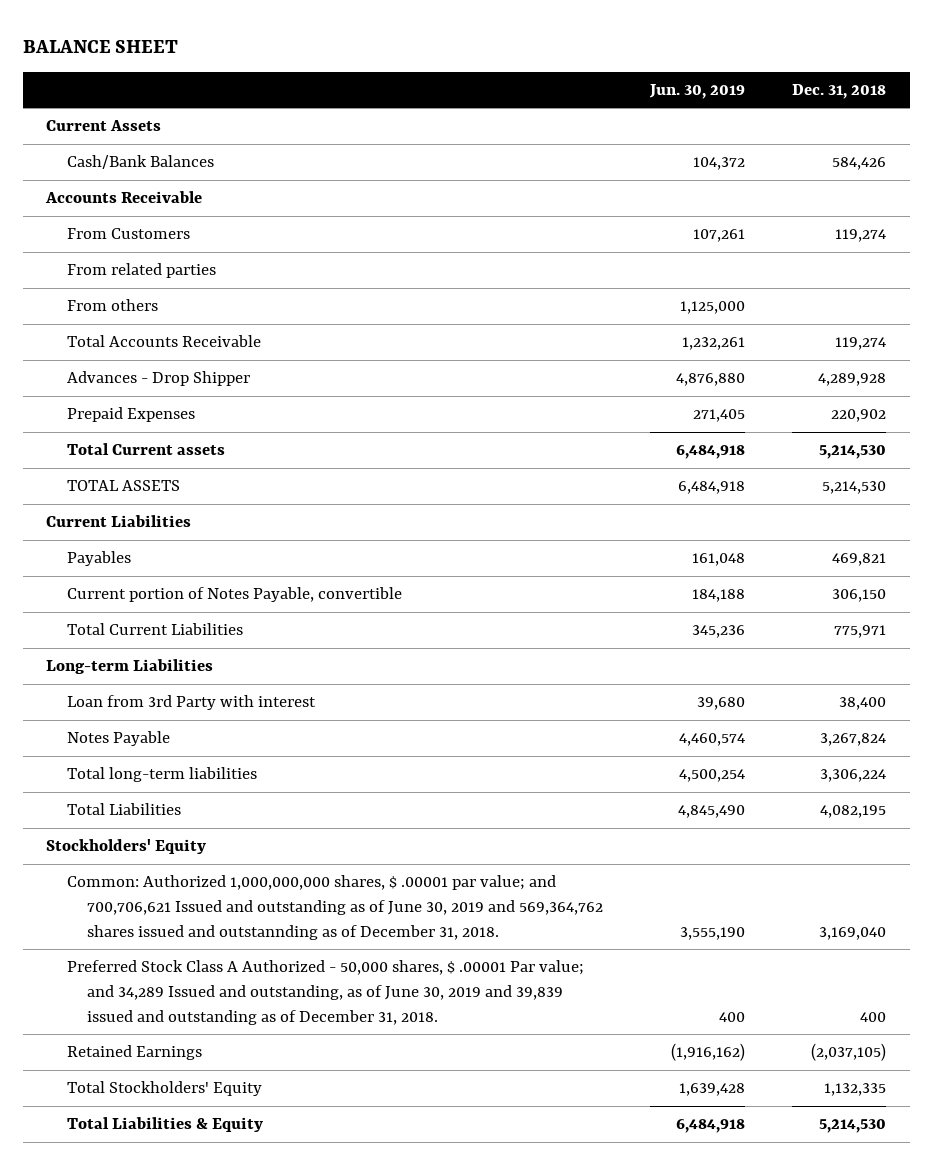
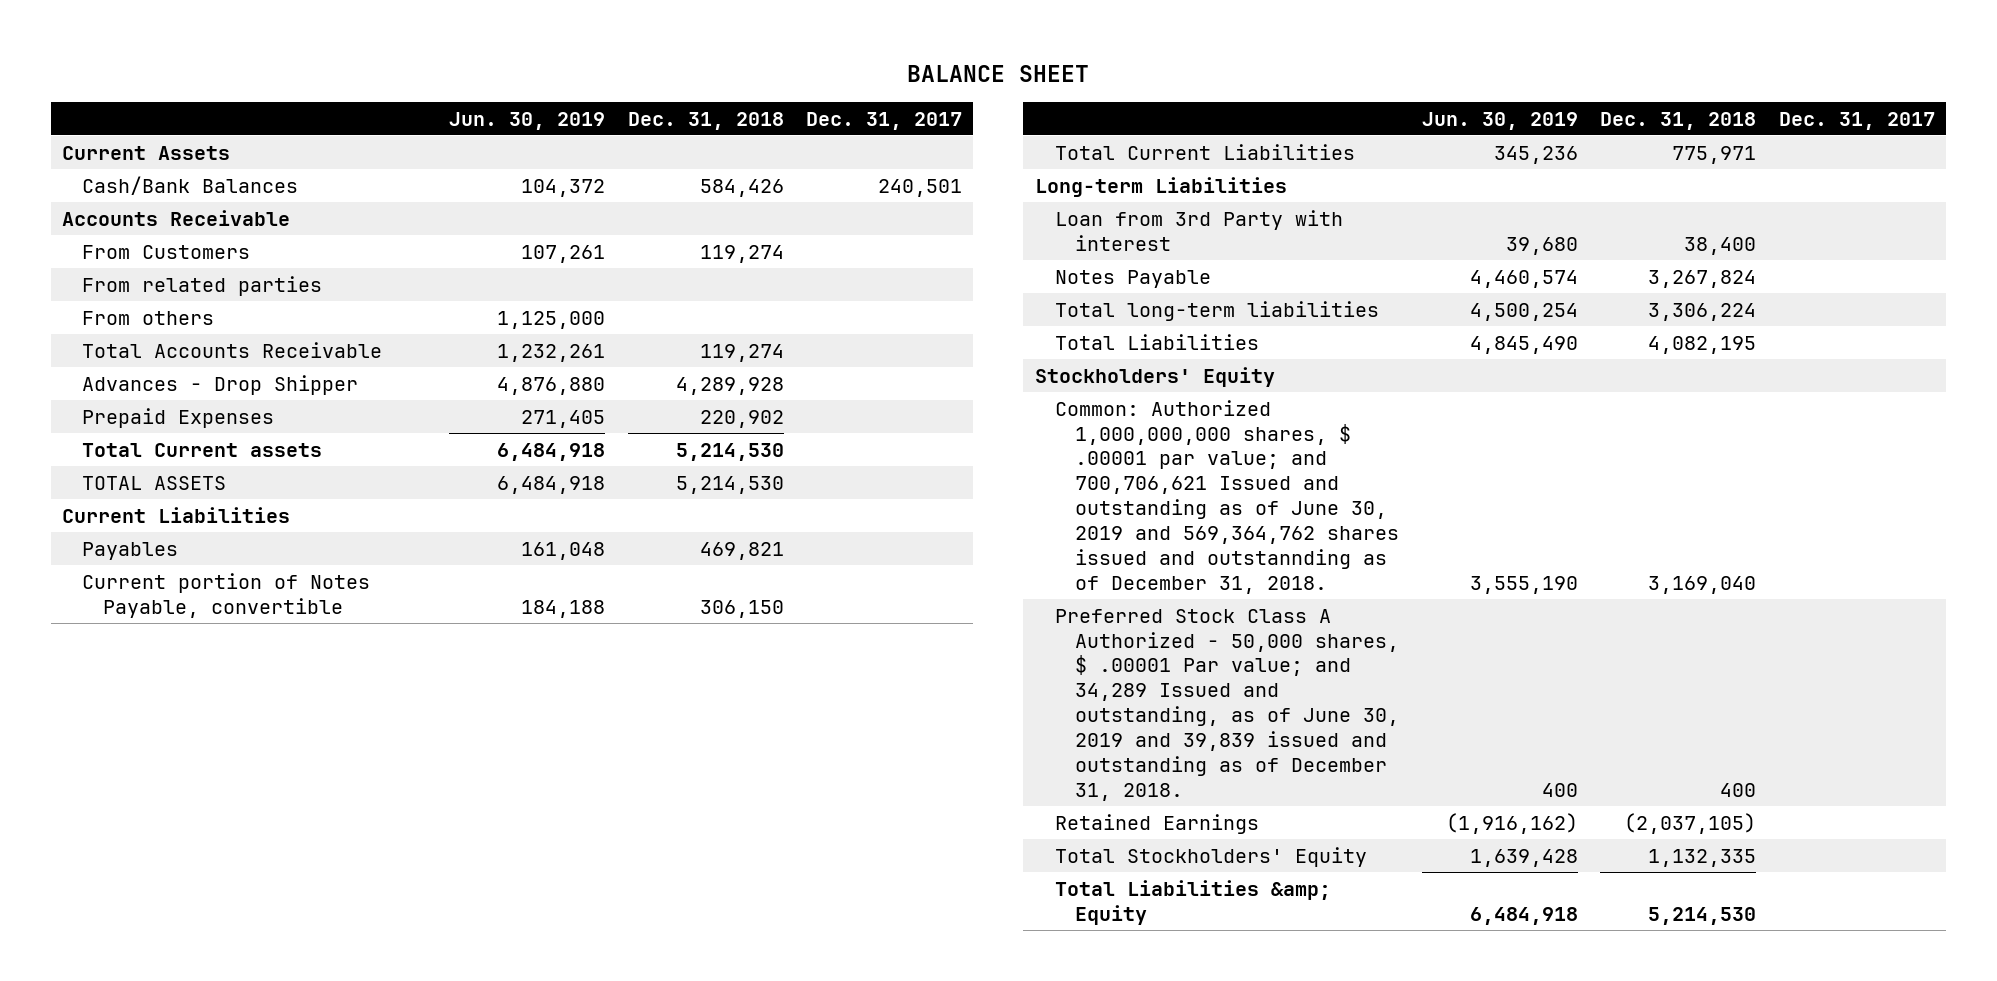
none -> [806,111,963,130] Dec. 31, 2017
[66,1117,263,1133] Total Liabilities & Equity -> [1055,879,1332,925] Total Liabilities &amp; Equity

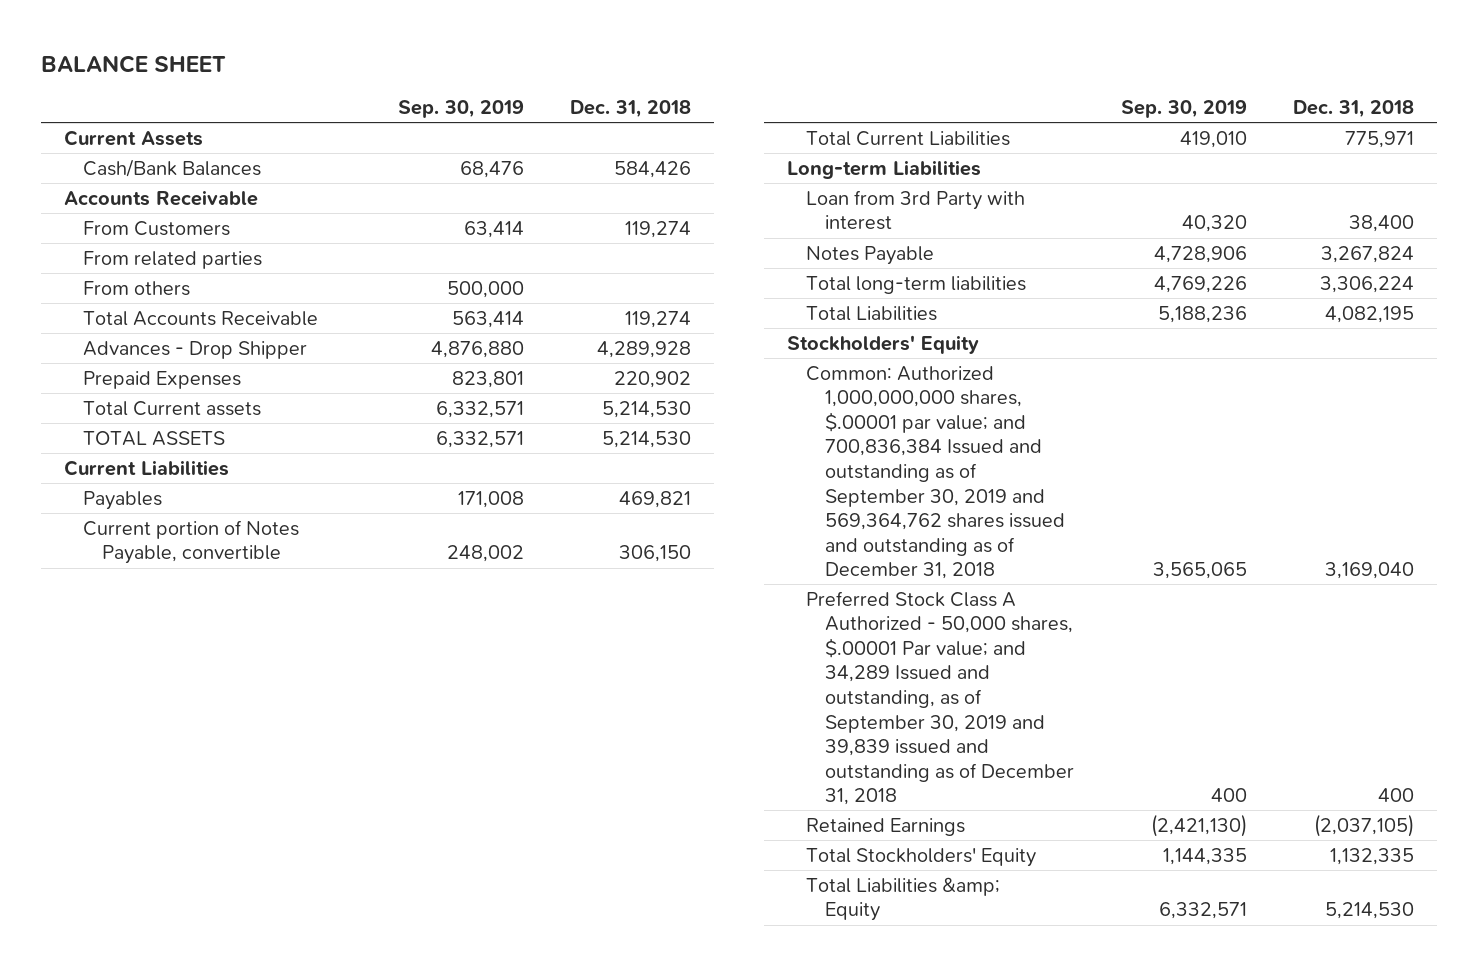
[449,111,606,130] Jun. 30, 2019 -> none
[806,111,963,130] Dec. 31, 2017 -> none
none -> [397,99,524,118] Sep. 30, 2019
[1055,399,1400,594] Common: Authorized 1,000,000,000 shares, $ .00001 par value; and 700,706,621 Issued and outstanding as of June 30, 2019 and 569,364,762 shares issued and outstannding as of December 31, 2018. -> [806,365,1065,580] Common: Authorized 1,000,000,000 shares, $.00001 par value; and 700,836,384 Issued and outstanding as of September 30, 2019 and 569,364,762 shares issued and outstanding as of December 31, 2018
[1055,608,1400,801] Preferred Stock Class A Authorized - 50,000 shares, $ .00001 Par value; and 34,289 Issued and outstanding, as of June 30, 2019 and 39,839 issued and outstanding as of December 31, 2018. -> [806,590,1074,806] Preferred Stock Class A Authorized - 50,000 shares, $.00001 Par value; and 34,289 Issued and outstanding, as of September 30, 2019 and 39,839 issued and outstanding as of December 31, 2018

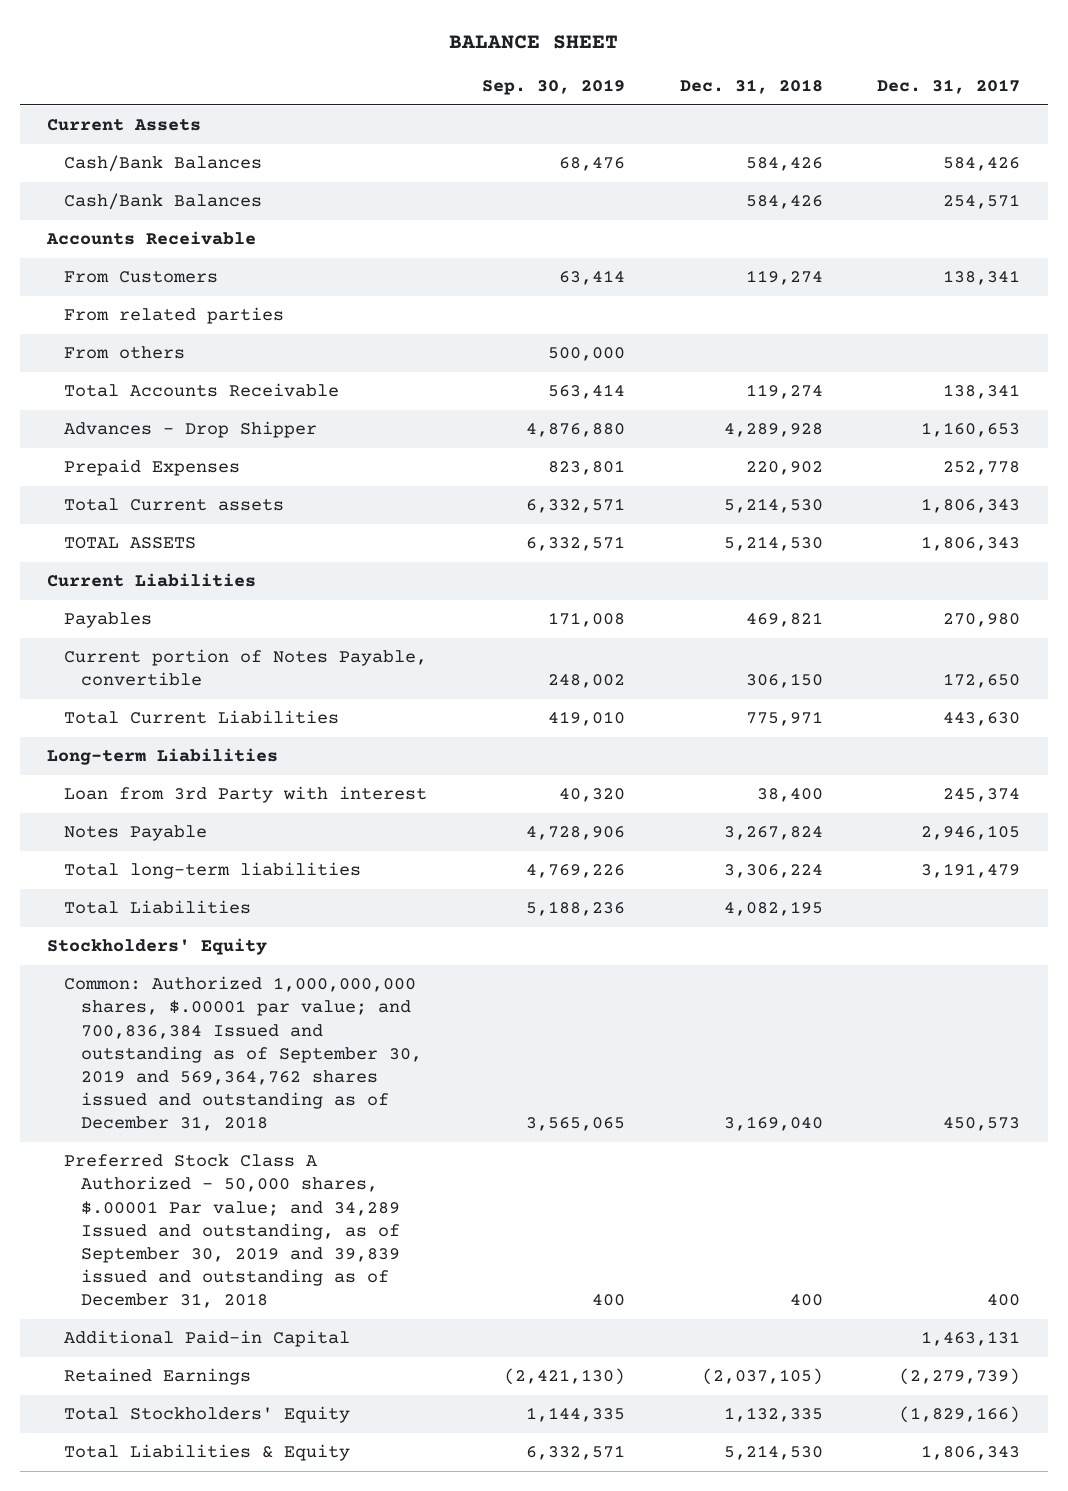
none -> [877,79,1021,95] Dec. 31, 2017
none -> [63,193,262,211] Cash/Bank Balances
none -> [63,1330,350,1348] Additional Paid-in Capital
[806,876,1001,922] Total Liabilities &amp; Equity -> [63,1444,350,1462] Total Liabilities & Equity

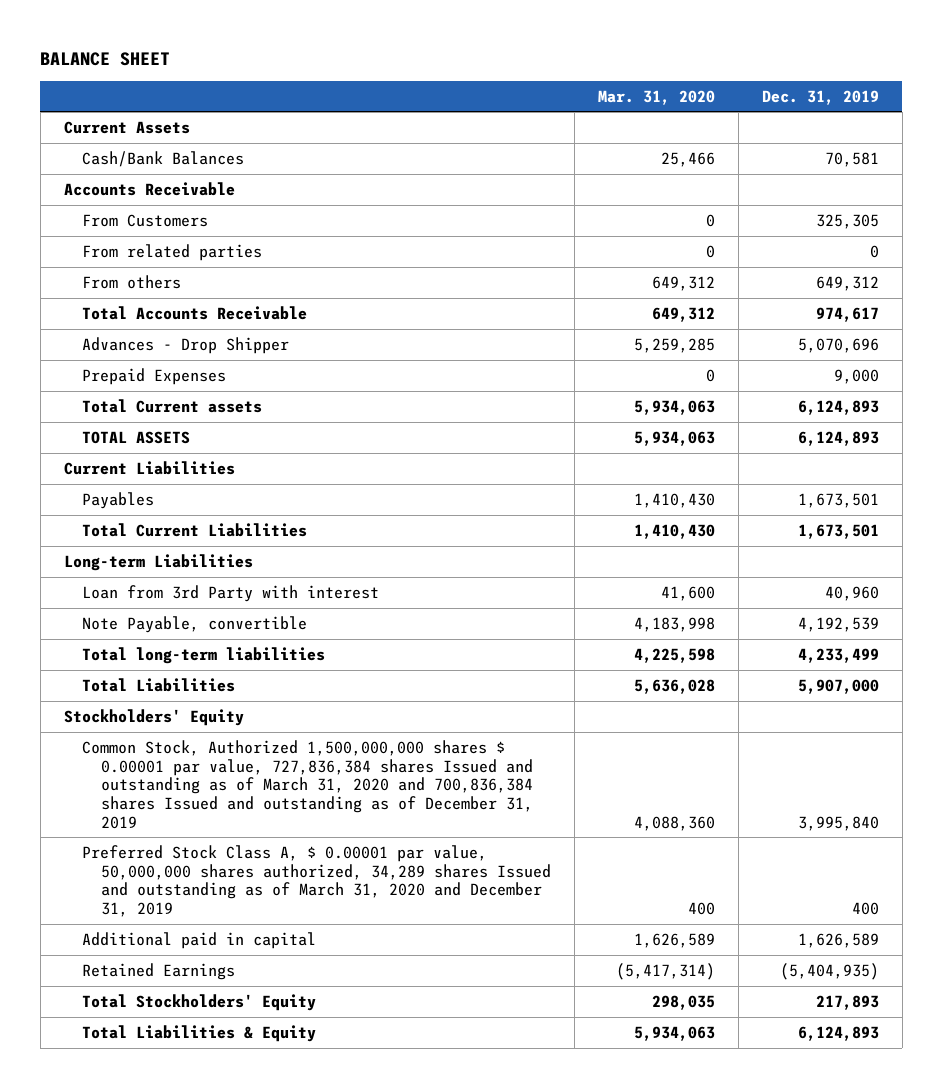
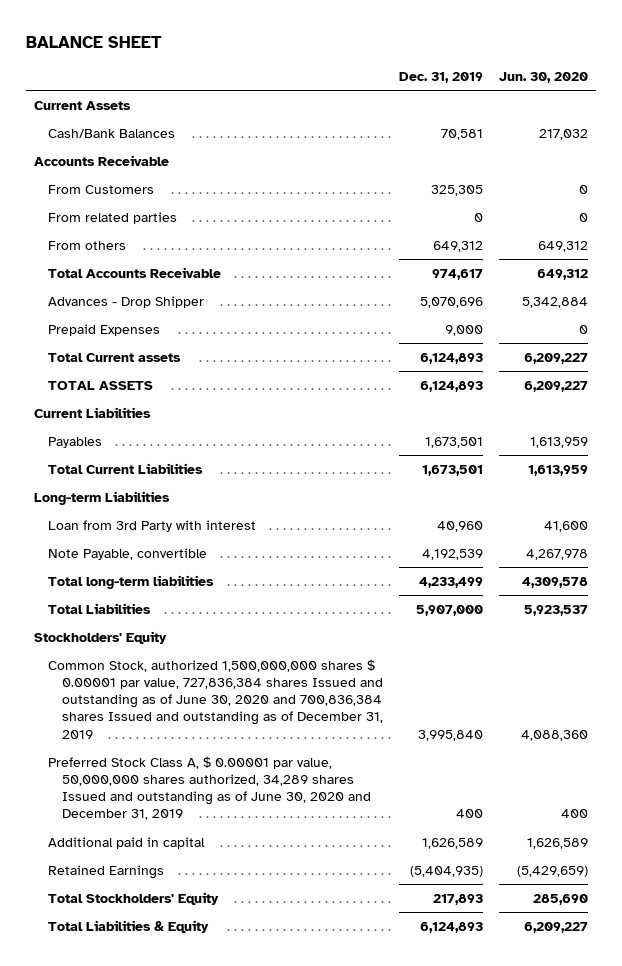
[598,89,716,105] Mar. 31, 2020 -> none
none -> [499,71,589,83] Jun. 30, 2020
[82,739,534,829] Common Stock, Authorized 1,500,000,000 shares $ 0.00001 par value, 727,836,384 shares Issued and outstanding as of March 31, 2020 and 700,836,384 shares Issued and outstanding as of December 31, 2019 -> [47,659,383,739] Common Stock, authorized 1,500,000,000 shares $ 0.00001 par value, 727,836,384 shares Issued and outstanding as of June 30, 2020 and 700,836,384 shares Issued and outstanding as of December 31, 2019
[82,844,552,917] Preferred Stock Class A, $ 0.00001 par value, 50,000,000 shares authorized, 34,289 shares Issued and outstanding as of March 31, 2020 and December 31, 2019 -> [47,756,371,821] Preferred Stock Class A, $ 0.00001 par value, 50,000,000 shares authorized, 34,289 shares Issued and outstanding as of June 30, 2020 and December 31, 2019

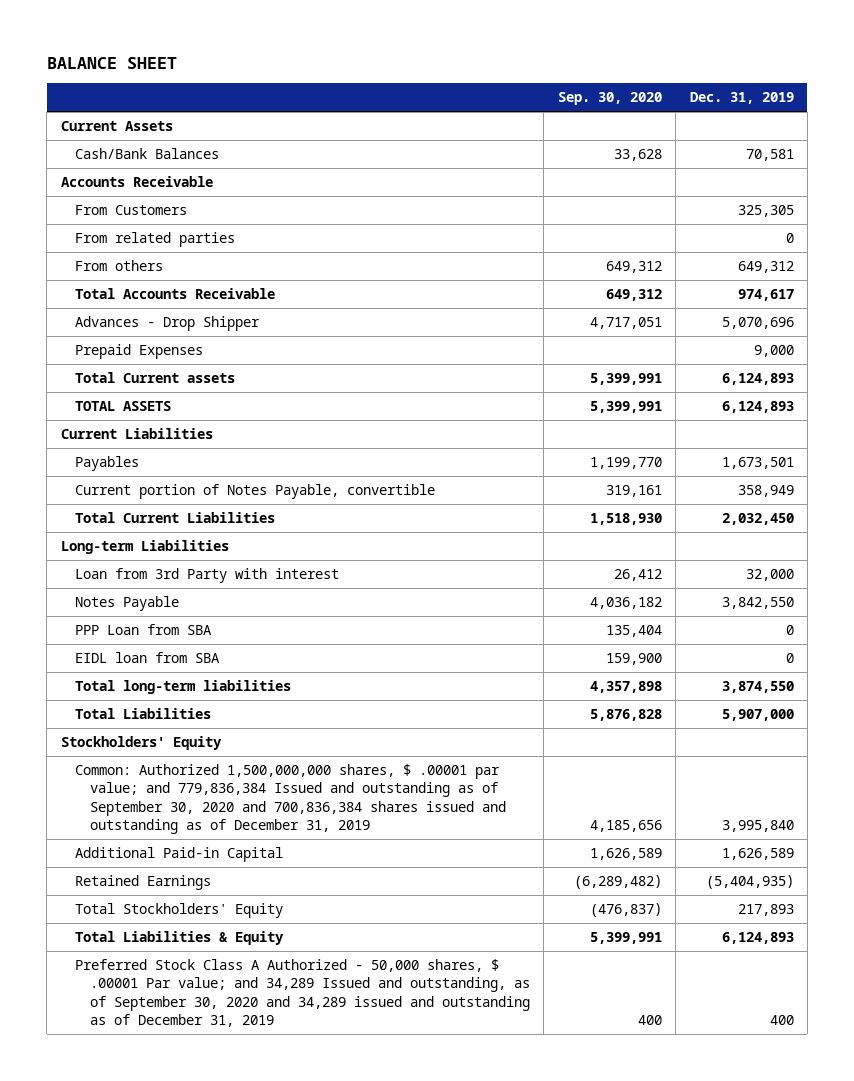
[499,71,589,83] Jun. 30, 2020 -> none
none -> [557,92,662,106] Sep. 30, 2020
none -> [75,484,436,500] Current portion of Notes Payable, convertible
[421,465,483,477] 1,673,501 -> [721,513,794,526] 2,032,450
[47,548,207,561] Note Payable, convertible -> none
[436,521,483,533] 40,960 -> [745,569,794,582] 32,000
none -> [75,596,180,612] Notes Payable
none -> [75,624,213,636] PPP Loan from SBA
none -> [75,652,221,664] EIDL loan from SBA
[418,577,483,589] 4,233,499 -> [721,681,794,694] 3,874,550
[47,756,371,821] Preferred Stock Class A, $ 0.00001 par value, 50,000,000 shares authorized, 34,289 shares Issued and outstanding as of June 30, 2020 and December 31, 2019 -> none
[47,659,383,739] Common Stock, authorized 1,500,000,000 shares $ 0.00001 par value, 727,836,384 shares Issued and outstanding as of June 30, 2020 and 700,836,384 shares Issued and outstanding as of December 31, 2019 -> [75,764,507,835] Common: Authorized 1,500,000,000 shares, $ .00001 par value; and 779,836,384 Issued and outstanding as of September 30, 2020 and 700,836,384 shares issued and outstanding as of December 31, 2019
[47,837,205,850] Additional paid in capital -> [75,847,284,863] Additional Paid-in Capital
none -> [75,959,531,1028] Preferred Stock Class A Authorized - 50,000 shares, $ .00001 Par value; and 34,289 Issued and outstanding, as of September 30, 2020 and 34,289 issued and outstanding as of December 31, 2019

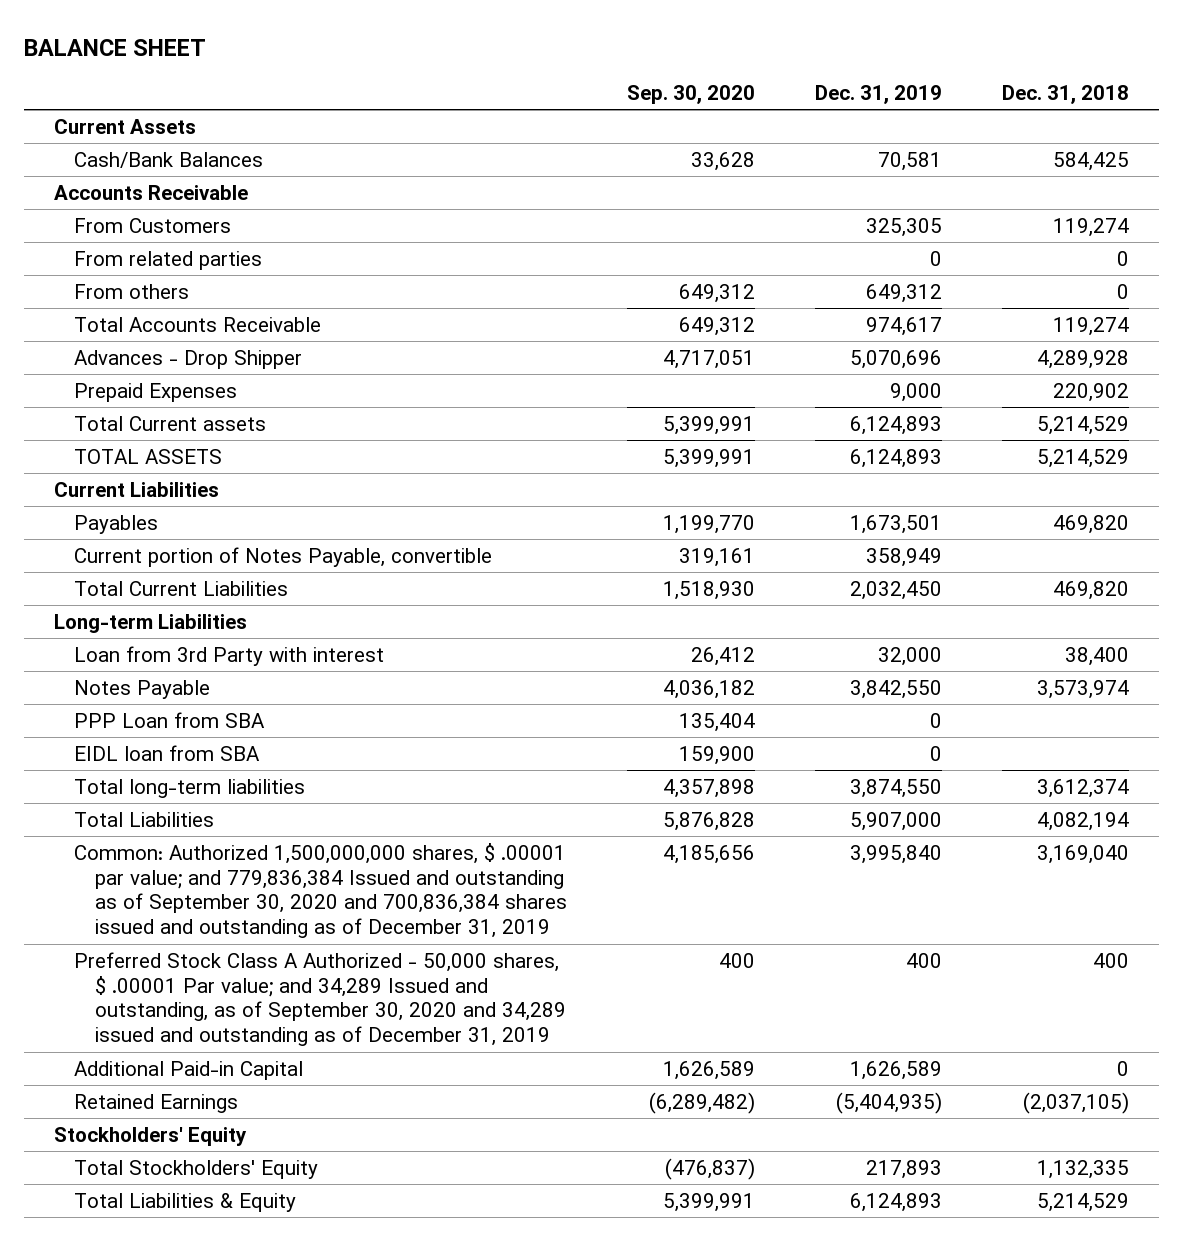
none -> [1001,85,1129,105] Dec. 31, 2018
[75,959,531,1028] Preferred Stock Class A Authorized - 50,000 shares, $ .00001 Par value; and 34,289 Issued and outstanding, as of September 30, 2020 and 34,289 issued and outstanding as of December 31, 2019 -> [74,951,567,1047] Preferred Stock Class A Authorized - 50,000 shares, $ .00001 Par value; and 34,289 Issued and outstanding, as of September 30, 2020 and 34,289 issued and outstanding as of December 31, 2019
[60,736,222,751] Stockholders' Equity -> [53,1126,247,1146] Stockholders' Equity

